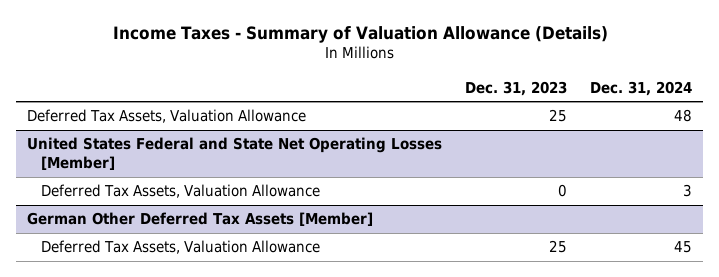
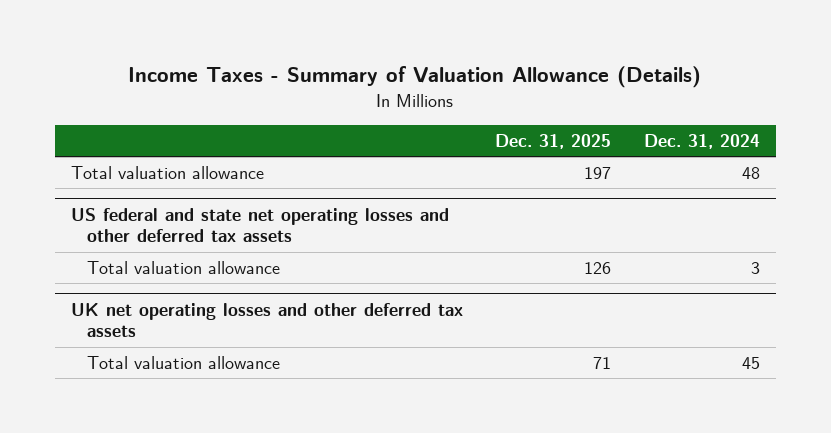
[465,80,568,96] Dec. 31, 2023 -> none
none -> [495,133,612,149] Dec. 31, 2025
[27,109,307,124] Deferred Tax Assets, Valuation Allowance -> [70,165,264,179] Total valuation allowance
[27,137,443,171] United States Federal and State Net Operating Losses [Member] -> [70,207,449,243] US federal and state net operating losses and other deferred tax assets
[41,184,321,199] Deferred Tax Assets, Valuation Allowance -> [87,260,281,274] Total valuation allowance
[27,212,374,227] German Other Deferred Tax Assets [Member] -> [70,302,463,338] UK net operating losses and other deferred tax assets
[41,240,321,255] Deferred Tax Assets, Valuation Allowance -> [87,355,281,369] Total valuation allowance

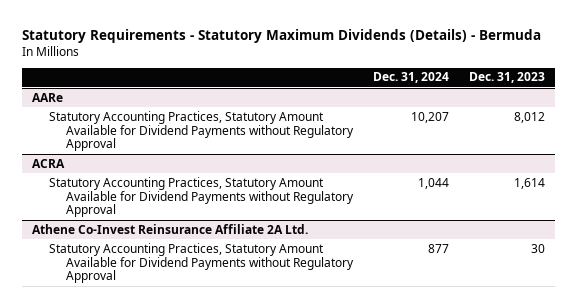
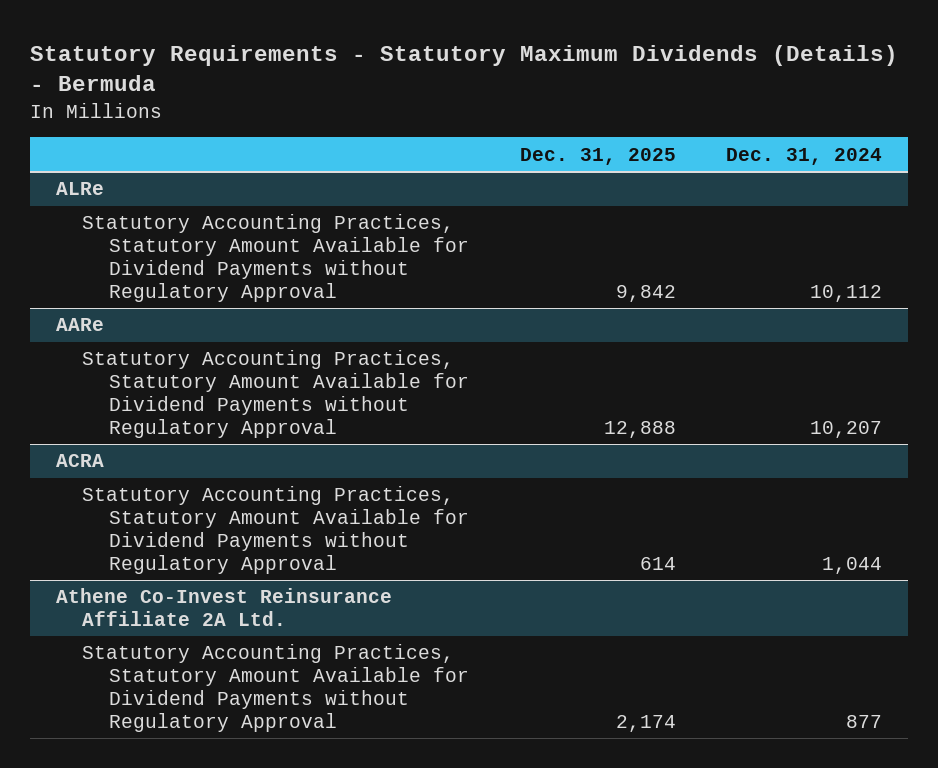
[468,72,545,84] Dec. 31, 2023 -> none
none -> [519,147,676,165] Dec. 31, 2025
none -> [55,182,104,196] ALRe
none -> [82,214,469,302] Statutory Accounting Practices, Statutory Amount Available for Dividend Payments without Regulatory Approval

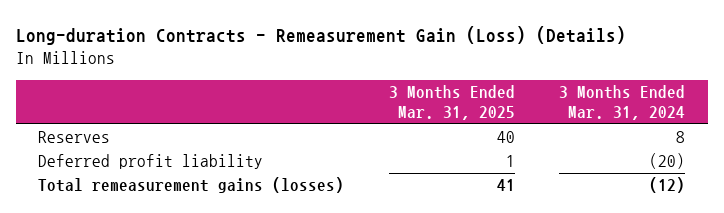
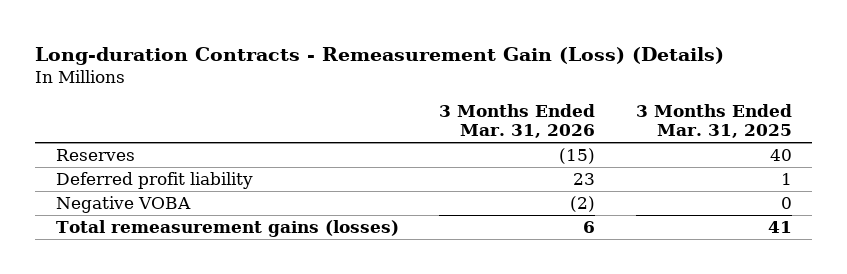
[559,85,686,121] 3 Months Ended Mar. 31, 2024 -> none
none -> [439,104,596,139] 3 Months Ended Mar. 31, 2026
none -> [55,195,191,213] Negative VOBA

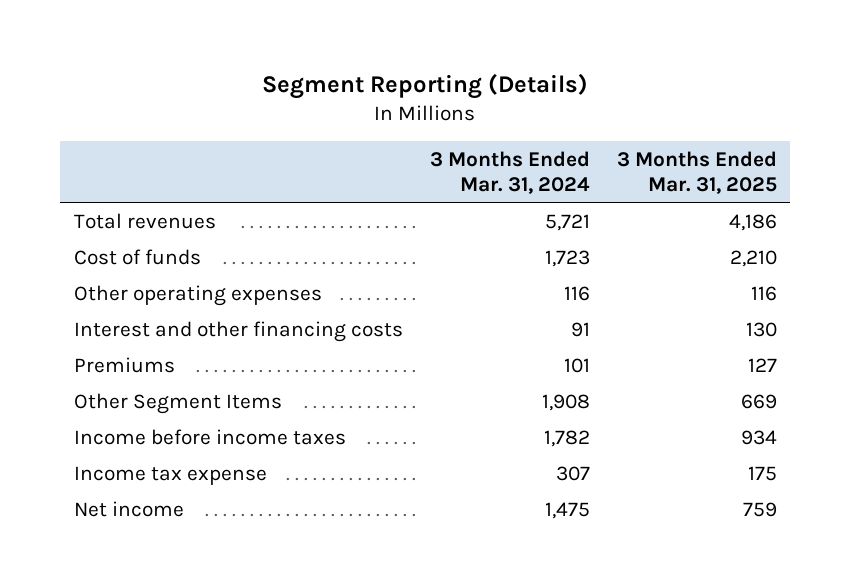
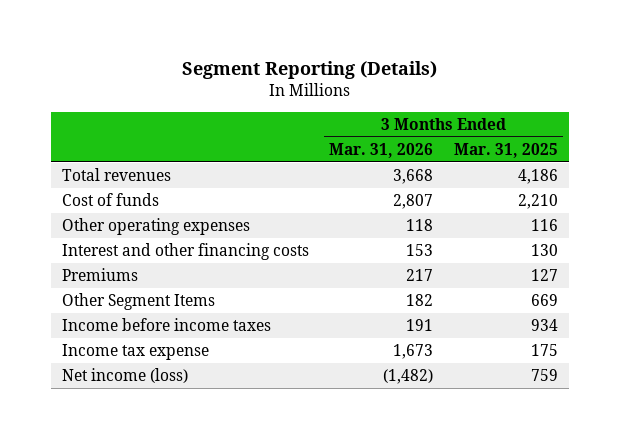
[429,150,590,194] 3 Months Ended Mar. 31, 2024 -> none
none -> [329,142,434,158] Mar. 31, 2026
[73,500,184,517] Net income -> [61,368,188,384] Net income (loss)

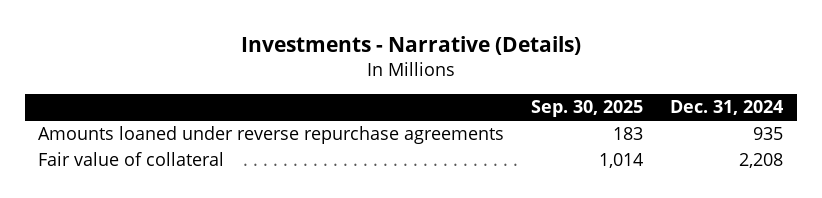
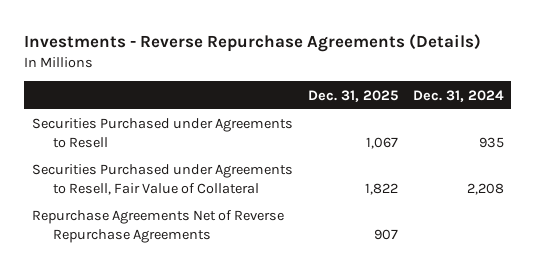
[240,36,581,56] Investments - Narrative (Details) -> [24,33,482,52] Investments - Reverse Repurchase Agreements (Details)
[531,100,644,118] Sep. 30, 2025 -> none
none -> [307,89,398,102] Dec. 31, 2025
[38,126,505,145] Amounts loaned under reverse repurchase agreements -> [31,118,293,148] Securities Purchased under Agreements to Resell
[38,152,225,167] Fair value of collateral -> [31,164,293,195] Securities Purchased under Agreements to Resell, Fair Value of Collateral
none -> [31,210,284,243] Repurchase Agreements Net of Reverse Repurchase Agreements

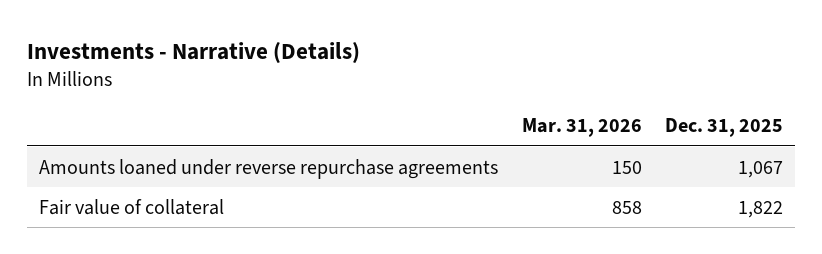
[24,33,482,52] Investments - Reverse Repurchase Agreements (Details) -> [27,41,361,64] Investments - Narrative (Details)
[412,89,504,102] Dec. 31, 2024 -> none
none -> [521,118,642,138] Mar. 31, 2026
[31,210,284,243] Repurchase Agreements Net of Reverse Repurchase Agreements -> none
[31,118,293,148] Securities Purchased under Agreements to Resell -> [39,158,499,179] Amounts loaned under reverse repurchase agreements
[31,164,293,195] Securities Purchased under Agreements to Resell, Fair Value of Collateral -> [39,198,225,215] Fair value of collateral

